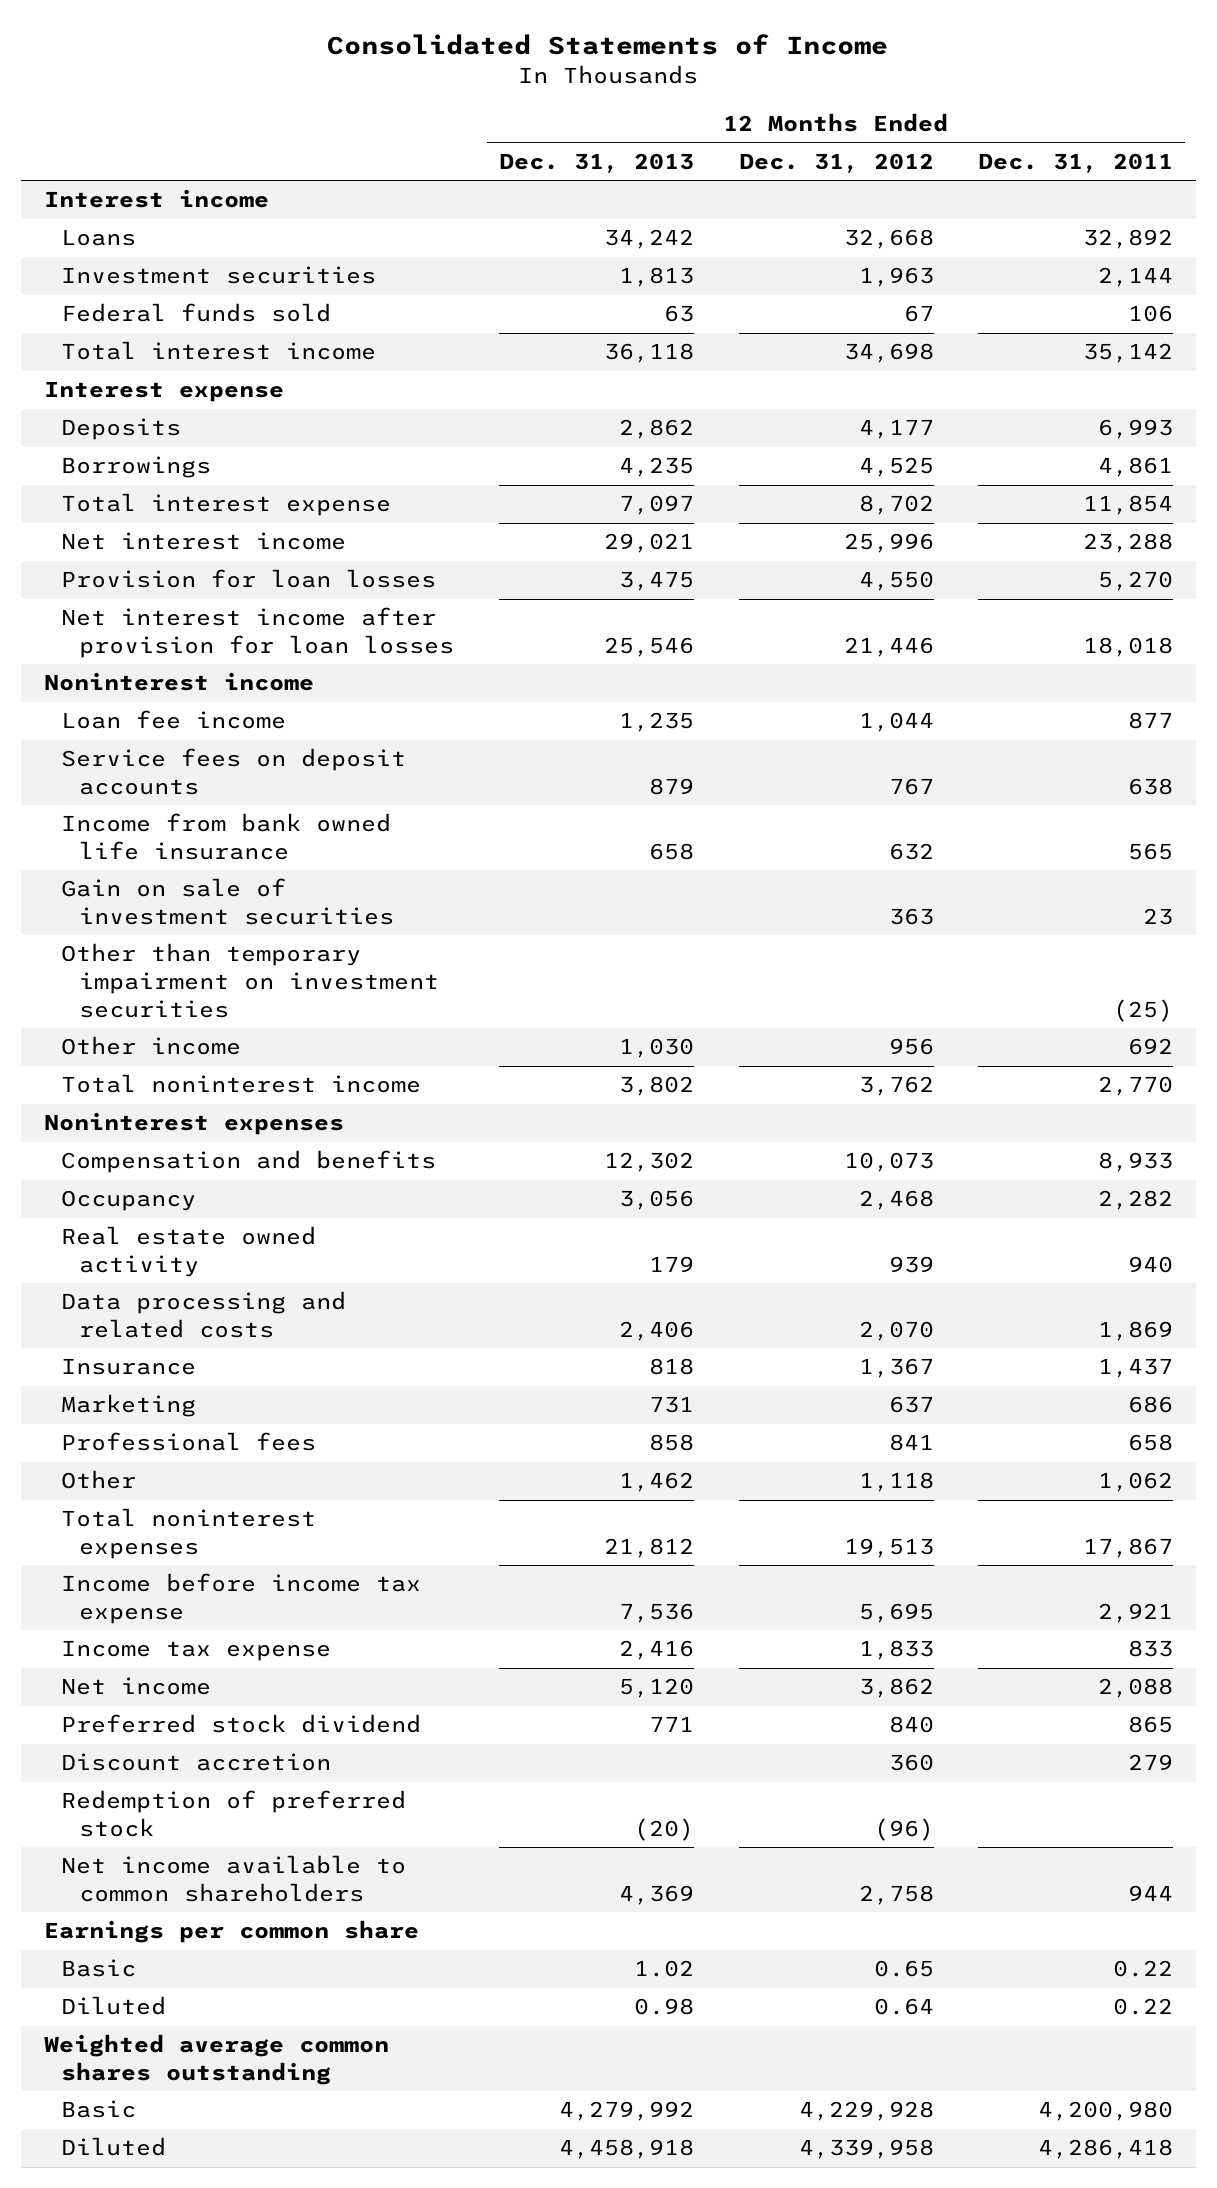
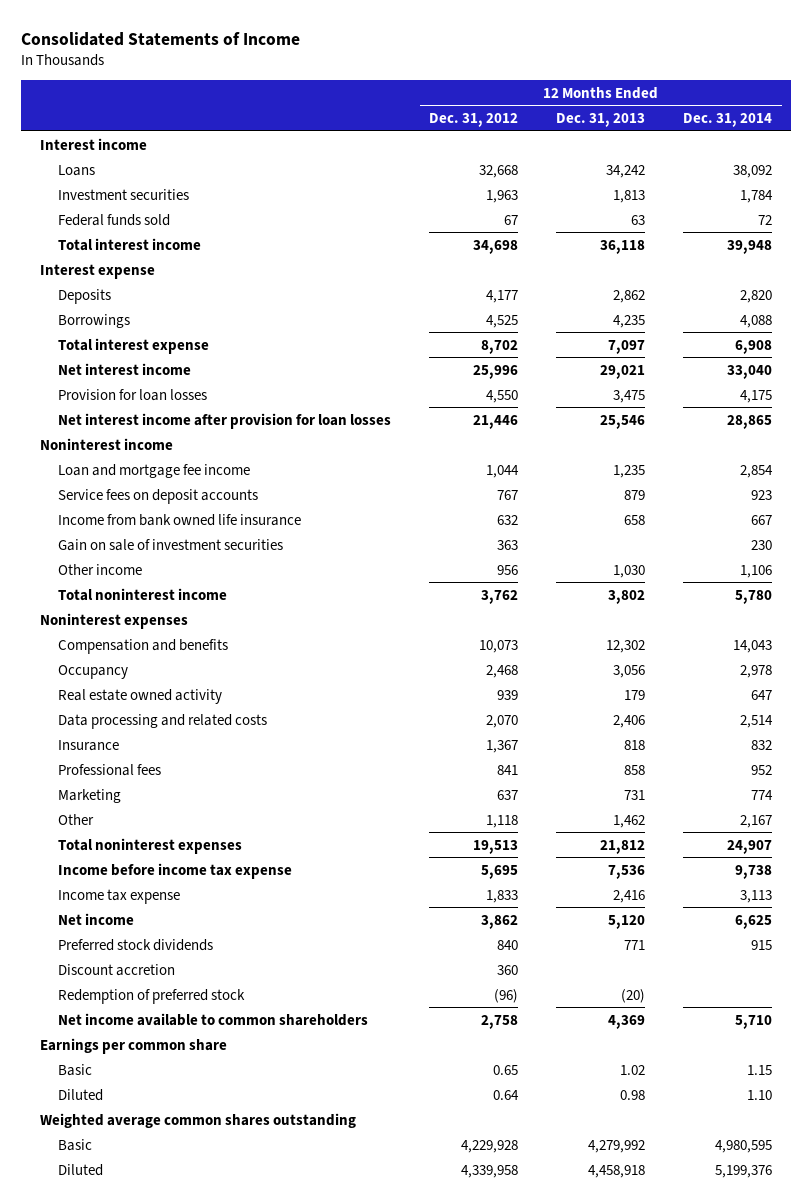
[978,152,1174,173] Dec. 31, 2011 -> none
none -> [683,113,773,128] Dec. 31, 2014
[61,710,287,730] Loan fee income -> [58,463,251,478] Loan and mortgage fee income
[61,943,439,1018] Other than temporary impairment on investment securities -> none
[61,1394,197,1418] Marketing -> [58,788,122,803] Marketing
[61,1714,422,1734] Preferred stock dividend -> [58,938,214,951] Preferred stock dividends

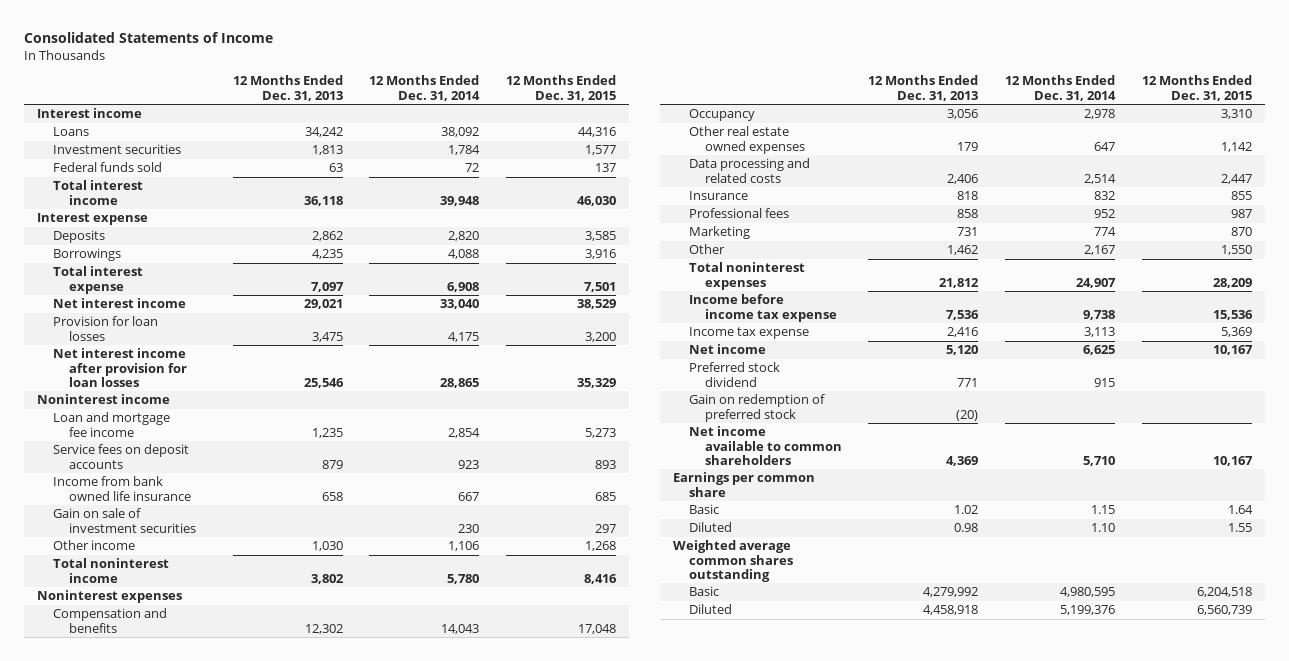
[429,113,519,128] Dec. 31, 2012 -> none
none -> [505,75,616,101] 12 Months Ended Dec. 31, 2015
[58,688,223,704] Real estate owned activity -> [688,126,805,154] Other real estate owned expenses
[58,963,176,976] Discount accretion -> none
[58,938,214,951] Preferred stock dividends -> [688,362,780,387] Preferred stock dividend
[58,988,246,1004] Redemption of preferred stock -> [688,394,825,422] Gain on redemption of preferred stock

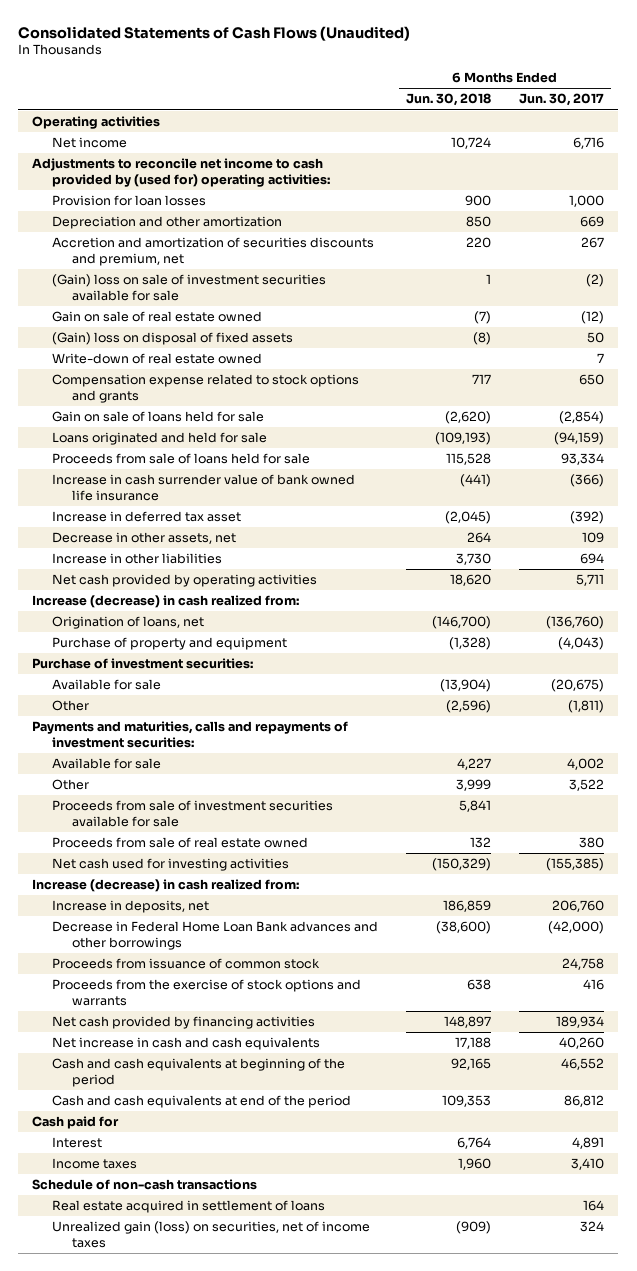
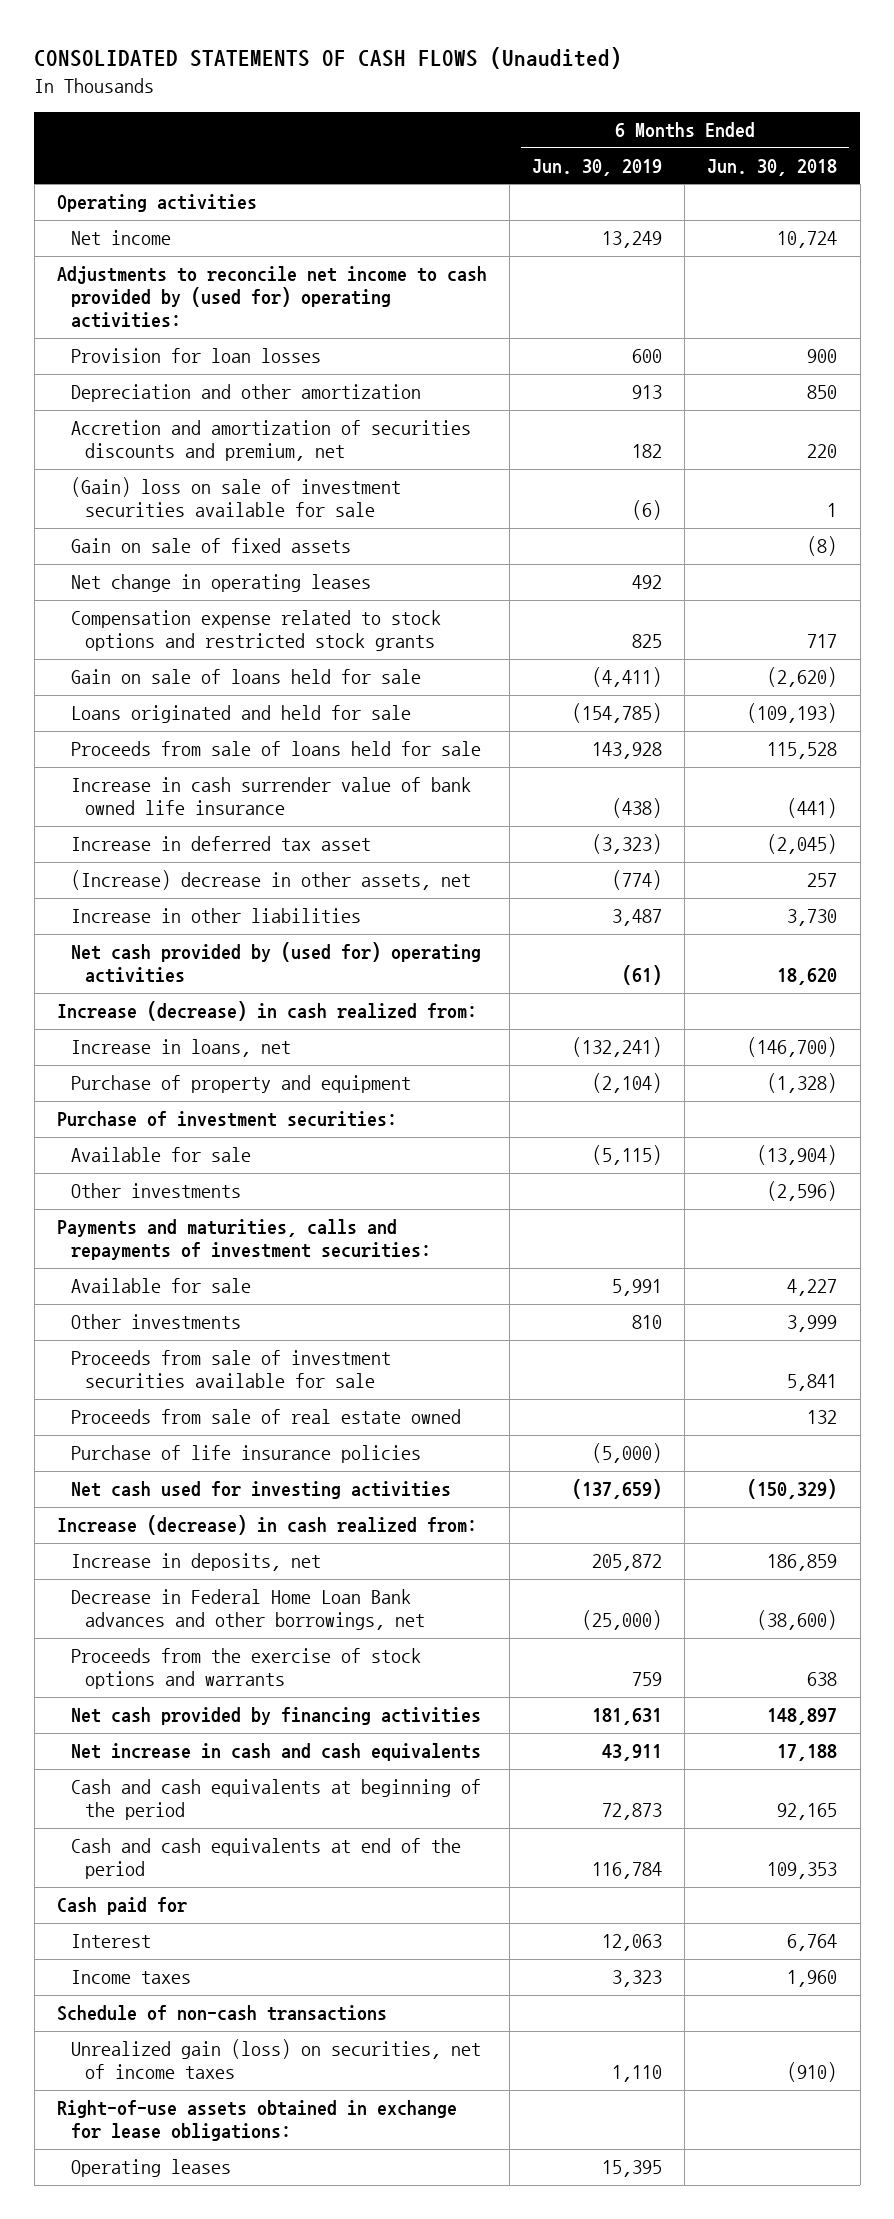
[18,25,411,41] Consolidated Statements of Cash Flows (Unaudited) -> [34,46,623,69] CONSOLIDATED STATEMENTS OF CASH FLOWS (Unaudited)
[519,93,605,107] Jun. 30, 2017 -> none
none -> [532,158,663,176] Jun. 30, 2019
[51,311,262,323] Gain on sale of real estate owned -> none
[51,353,262,365] Write-down of real estate owned -> none
[51,332,293,346] (Gain) loss on disposal of fixed assets -> [70,538,351,554] Gain on sale of fixed assets
none -> [70,574,371,593] Net change in operating leases
[51,374,359,404] Compensation expense related to stock options and grants -> [70,610,441,652] Compensation expense related to stock options and restricted stock grants
[51,532,236,545] Decrease in other assets, net -> [70,870,471,891] (Increase) decrease in other assets, net
[467,532,492,544] 264 -> [807,873,838,888] 257
[51,574,317,588] Net cash provided by operating activities -> [70,942,481,984] Net cash provided by (used for) operating activities
[51,616,204,630] Origination of loans, net -> [70,1039,291,1058] Increase in loans, net
[51,700,89,712] Other -> [70,1183,241,1199] Other investments
[51,779,89,791] Other -> [70,1314,241,1330] Other investments
none -> [70,1445,421,1464] Purchase of life insurance policies
[51,958,320,970] Proceeds from issuance of common stock -> none
[51,921,378,951] Decrease in Federal Home Loan Bank advances and other borrowings -> [70,1589,426,1631] Decrease in Federal Home Loan Bank advances and other borrowings, net
[51,1200,325,1214] Real estate acquired in settlement of loans -> none
[456,1221,492,1235] (909) -> [787,2062,838,2083] (910)
none -> [56,2100,457,2142] Right-of-use assets obtained in exchange for lease obligations:
none -> [70,2159,231,2178] Operating leases

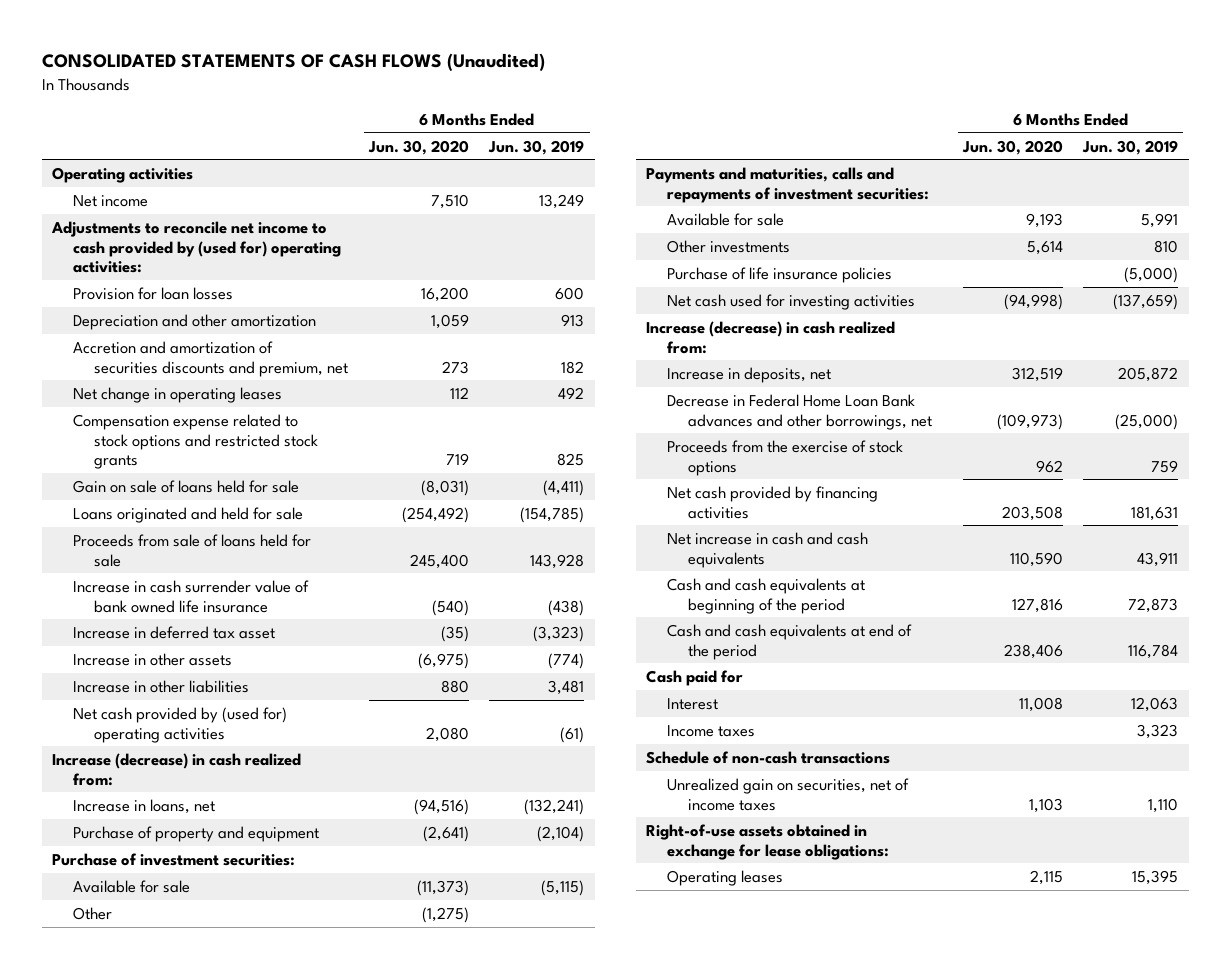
[707,158,838,176] Jun. 30, 2018 -> none
none -> [367,139,469,155] Jun. 30, 2020
[70,477,401,518] (Gain) loss on sale of investment securities available for sale -> none
[70,538,351,554] Gain on sale of fixed assets -> none
[70,870,471,891] (Increase) decrease in other assets, net -> [73,652,233,666] Increase in other assets
[612,909,663,927] 3,487 -> [548,679,585,695] 3,481
[70,1183,241,1199] Other investments -> [73,906,113,920] Other
[70,1350,391,1389] Proceeds from sale of investment securities available for sale -> none
[70,1409,461,1425] Proceeds from sale of real estate owned -> none
[70,1648,421,1690] Proceeds from the exercise of stock options and warrants -> [667,439,904,476] Proceeds from the exercise of stock options
[70,2039,481,2080] Unrealized gain (loss) on securities, net of income taxes -> [667,777,910,811] Unrealized gain on securities, net of income taxes

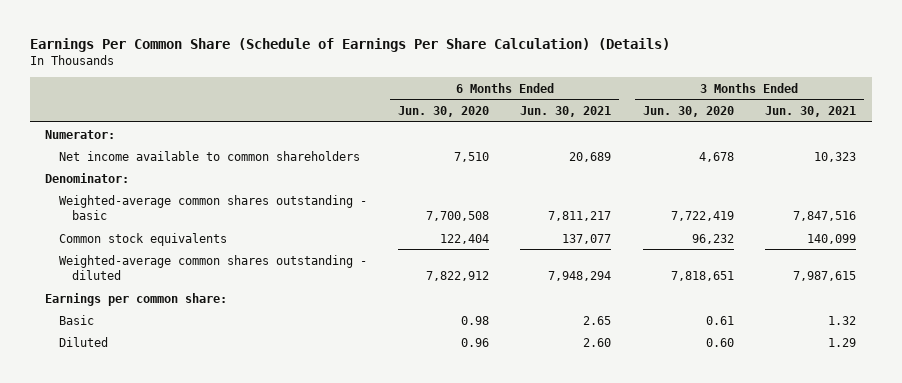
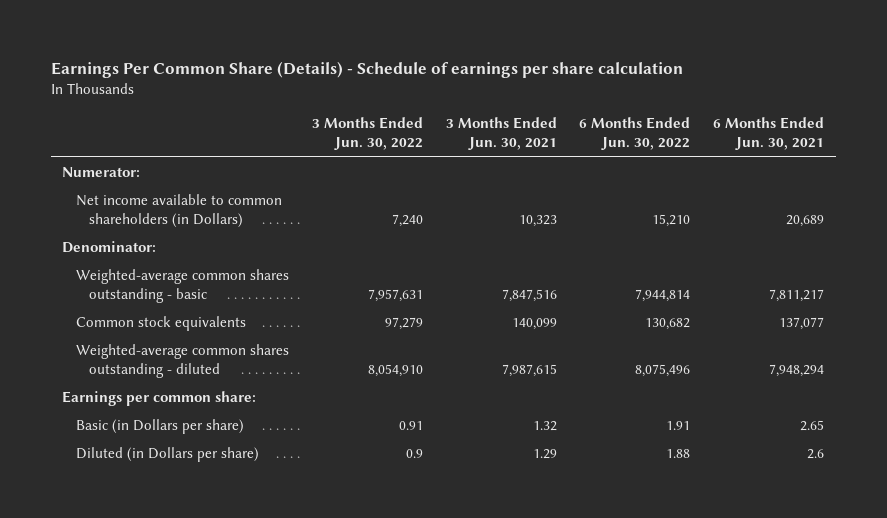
[29,37,670,52] Earnings Per Common Share (Schedule of Earnings Per Share Calculation) (Details) -> [50,61,683,79] Earnings Per Common Share (Details) - Schedule of earnings per share calculation
[398,105,490,117] Jun. 30, 2020 -> none
[642,105,734,117] Jun. 30, 2020 -> none
none -> [311,117,423,151] 3 Months Ended Jun. 30, 2022
none -> [579,117,691,151] 6 Months Ended Jun. 30, 2022
[58,150,360,161] Net income available to common shareholders -> [75,193,282,229] Net income available to common shareholders (in Dollars)
[58,314,94,325] Basic -> [75,418,244,434] Basic (in Dollars per share)
[58,336,108,347] Diluted -> [75,446,259,462] Diluted (in Dollars per share)
[583,337,612,347] 2.60 -> [807,448,825,459] 2.6

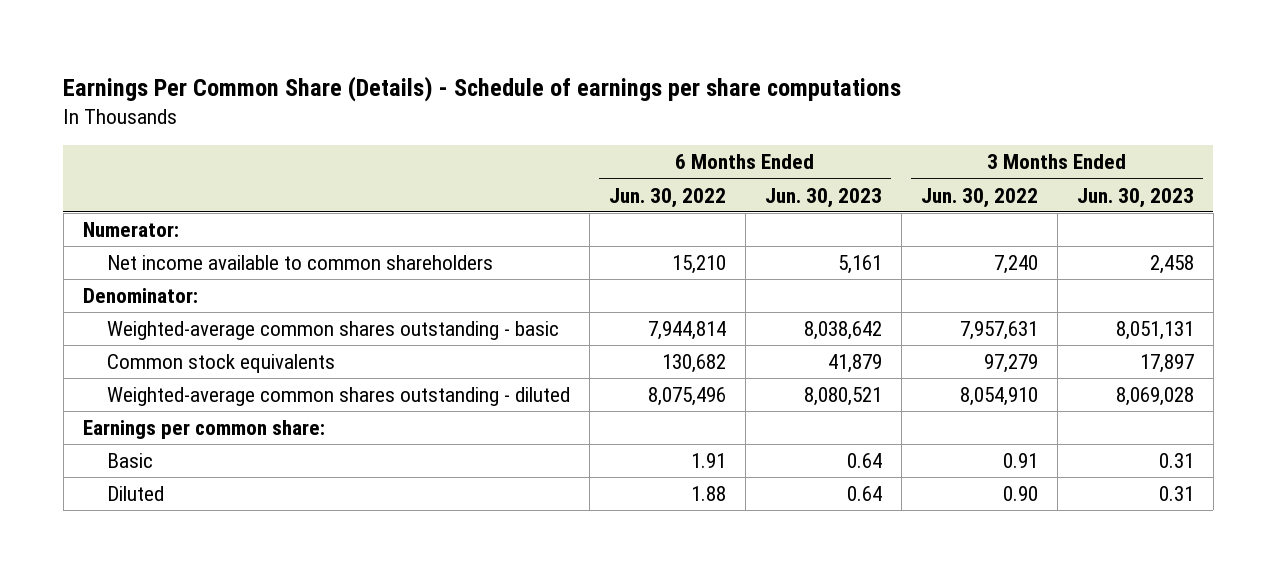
[50,61,683,79] Earnings Per Common Share (Details) - Schedule of earnings per share calculation -> [63,76,902,103] Earnings Per Common Share (Details) - Schedule of earnings per share computations
[445,117,557,151] 3 Months Ended Jun. 30, 2021 -> none
[713,117,825,151] 6 Months Ended Jun. 30, 2021 -> none
none -> [764,187,882,208] Jun. 30, 2023
none -> [1076,187,1194,208] Jun. 30, 2023
[75,193,282,229] Net income available to common shareholders (in Dollars) -> [106,255,493,271] Net income available to common shareholders
[75,418,244,434] Basic (in Dollars per share) -> [106,453,153,469] Basic
[75,446,259,462] Diluted (in Dollars per share) -> [106,486,164,502] Diluted
[405,448,423,458] 0.9 -> [1002,486,1038,502] 0.90

